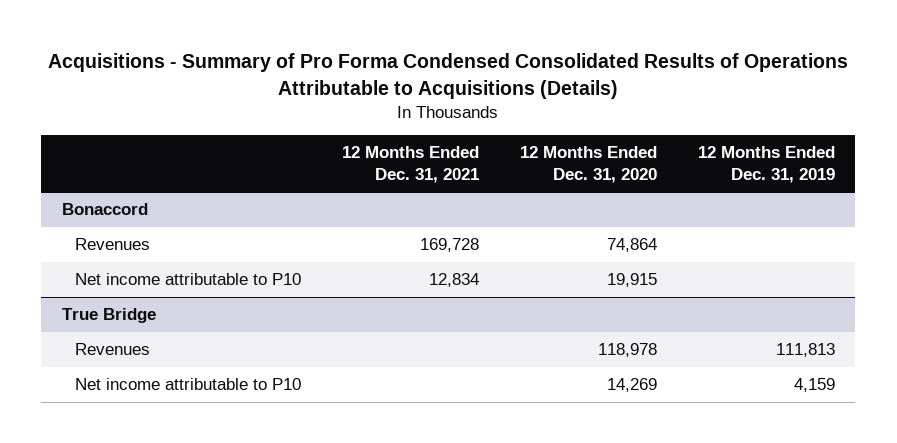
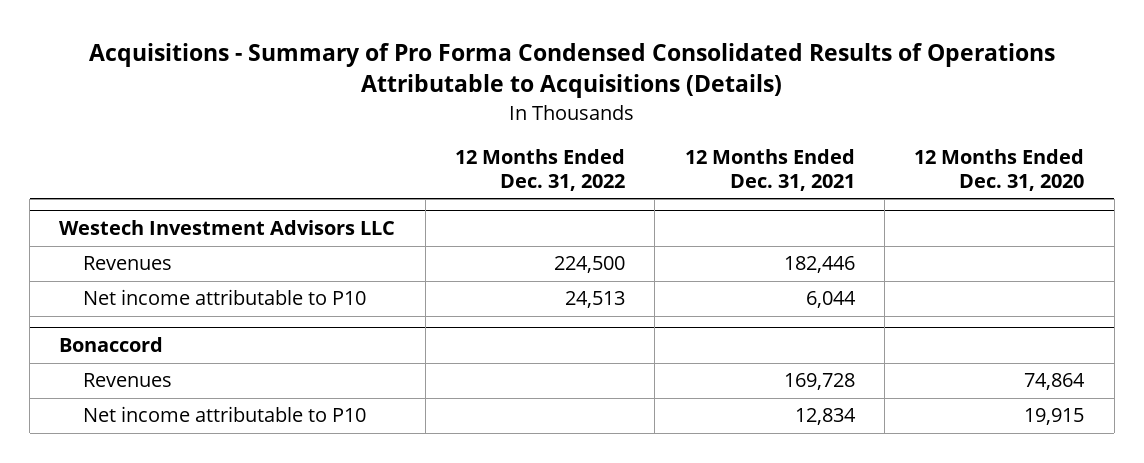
[697,145,835,183] 12 Months Ended Dec. 31, 2019 -> none
none -> [455,149,626,192] 12 Months Ended Dec. 31, 2022
none -> [59,220,396,236] Westech Investment Advisors LLC
none -> [83,256,173,271] Revenues
none -> [83,289,367,306] Net income attributable to P10
[61,308,156,324] True Bridge -> none
[74,343,150,356] Revenues -> none
[74,378,301,391] Net income attributable to P10 -> none

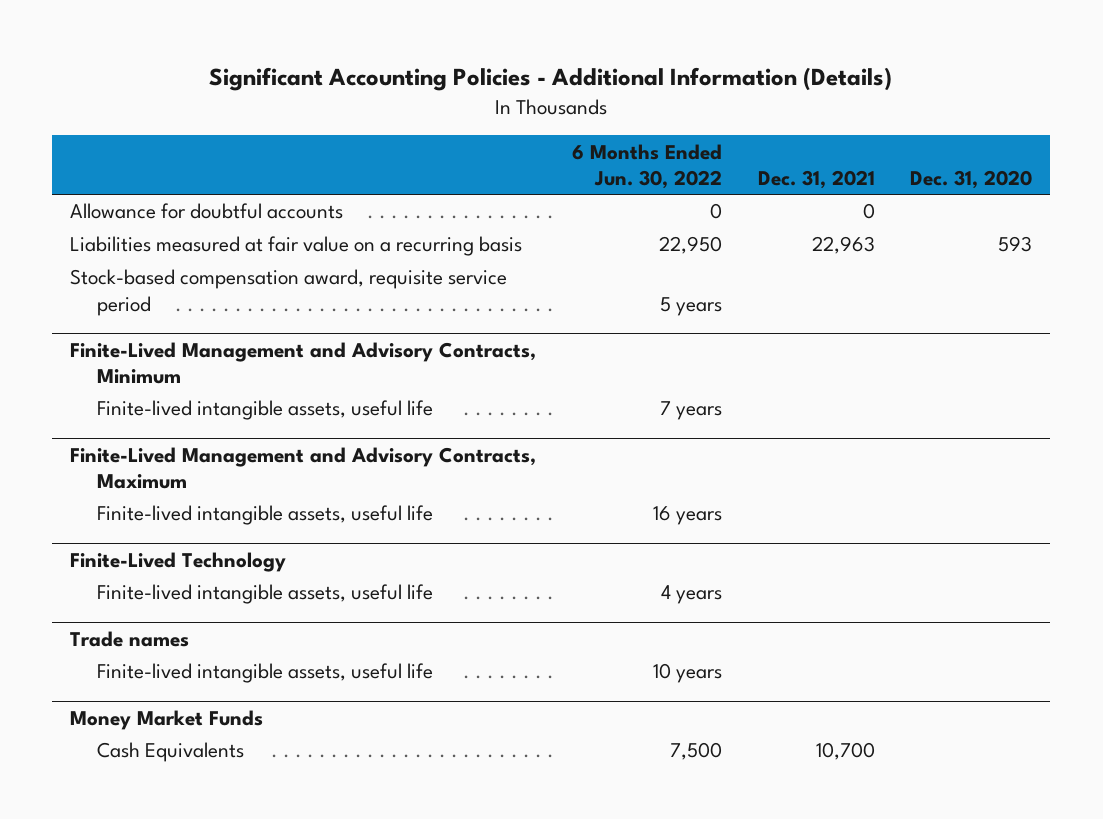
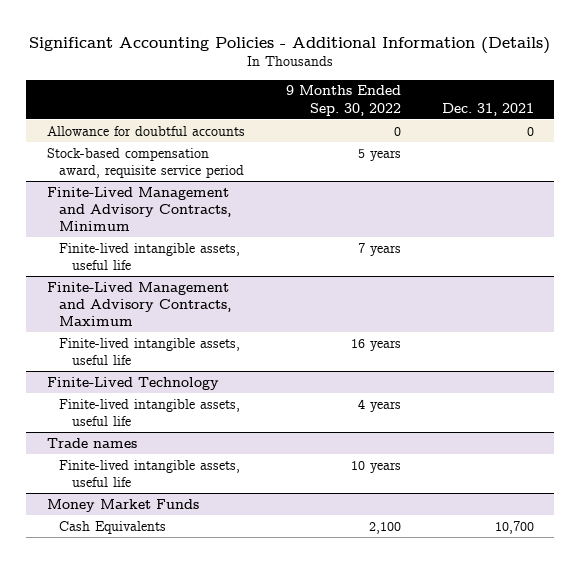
[571,143,722,190] 6 Months Ended Jun. 30, 2022 -> none
[910,170,1033,190] Dec. 31, 2020 -> none
none -> [285,85,401,116] 9 Months Ended Sep. 30, 2022
[70,236,523,257] Liabilities measured at fair value on a recurring basis -> none

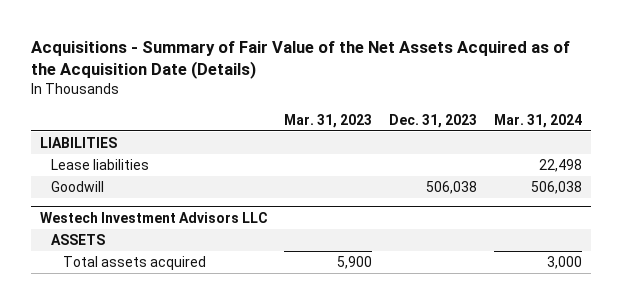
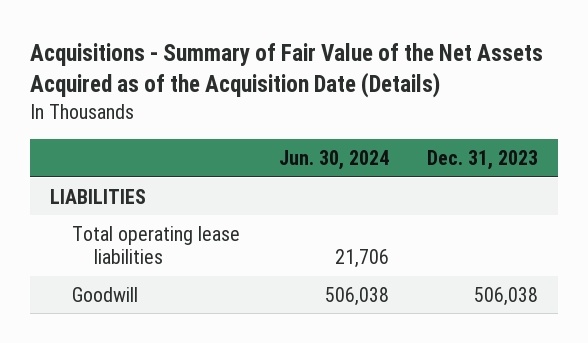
[284,113,373,128] Mar. 31, 2023 -> none
[494,113,583,128] Mar. 31, 2024 -> none
none -> [278,150,389,171] Jun. 30, 2024
[51,159,150,171] Lease liabilities -> [72,225,241,265] Total operating lease liabilities
[39,212,268,224] Westech Investment Advisors LLC -> none
[51,234,106,246] ASSETS -> none
[62,256,206,271] Total assets acquired -> none

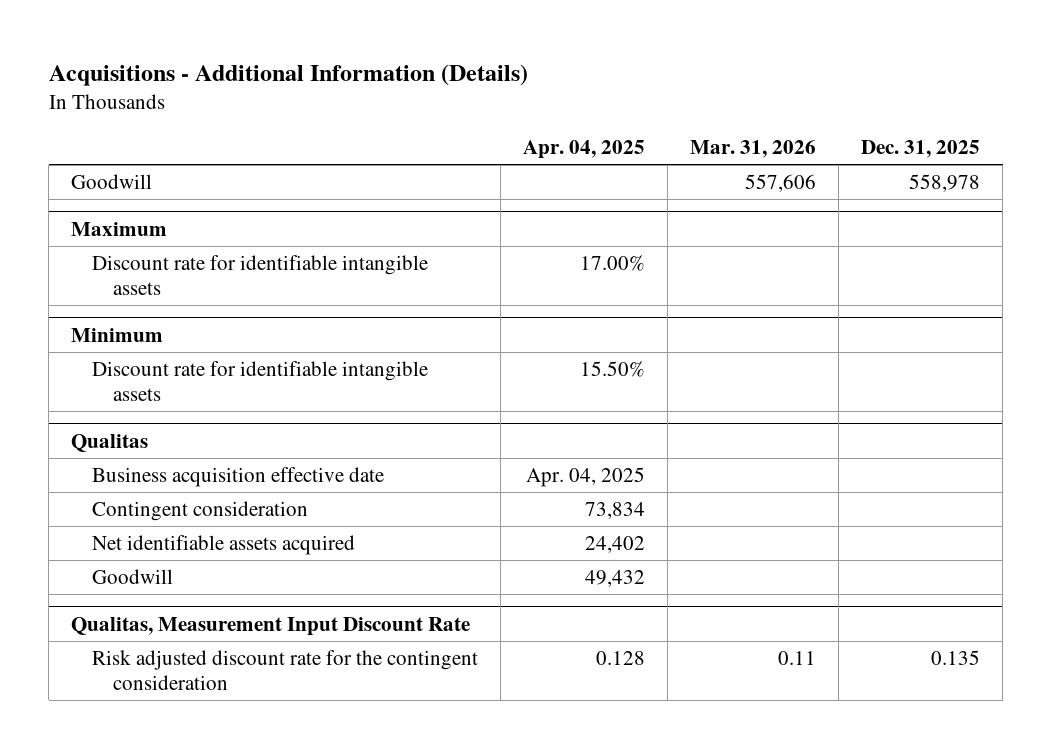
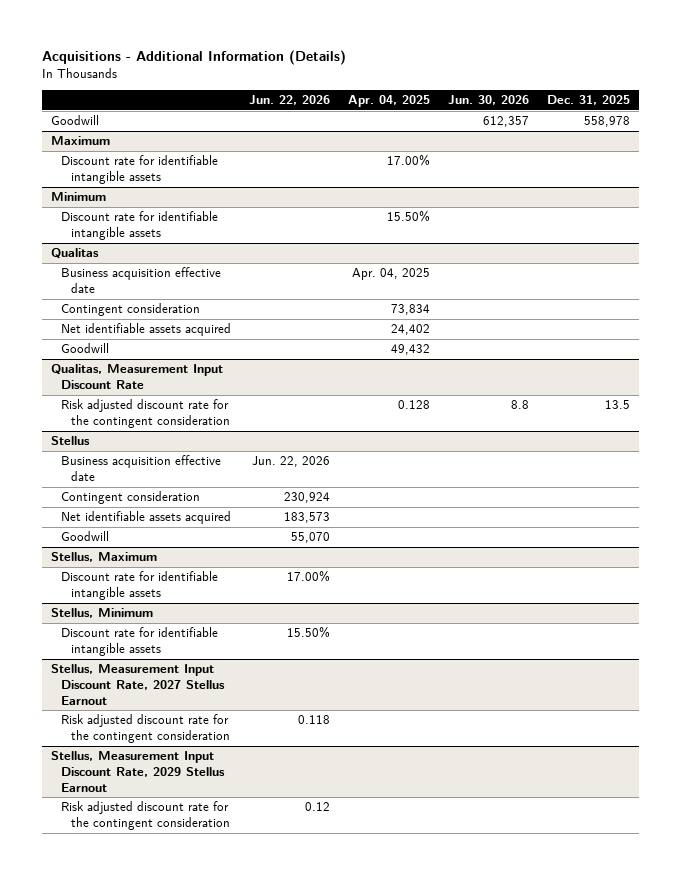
[690,140,817,159] Mar. 31, 2026 -> none
none -> [249,95,331,106] Jun. 22, 2026
none -> [448,95,530,106] Jun. 30, 2026
[931,649,981,665] 0.135 -> [605,400,631,410] 13.5
none -> [51,436,91,446] Stellus
none -> [61,455,222,481] Business acquisition effective date
none -> [61,491,201,505] Contingent consideration
none -> [61,511,232,525] Net identifiable assets acquired
none -> [61,531,110,542] Goodwill
none -> [51,552,158,563] Stellus, Maximum
none -> [61,571,219,600] Discount rate for identifiable intangible assets
none -> [51,608,154,619] Stellus, Minimum
none -> [61,627,219,656] Discount rate for identifiable intangible assets
none -> [51,664,226,705] Stellus, Measurement Input Discount Rate, 2027 Stellus Earnout
none -> [61,714,231,743] Risk adjusted discount rate for the contingent consideration
none -> [51,751,226,792] Stellus, Measurement Input Discount Rate, 2029 Stellus Earnout
none -> [61,801,231,830] Risk adjusted discount rate for the contingent consideration

